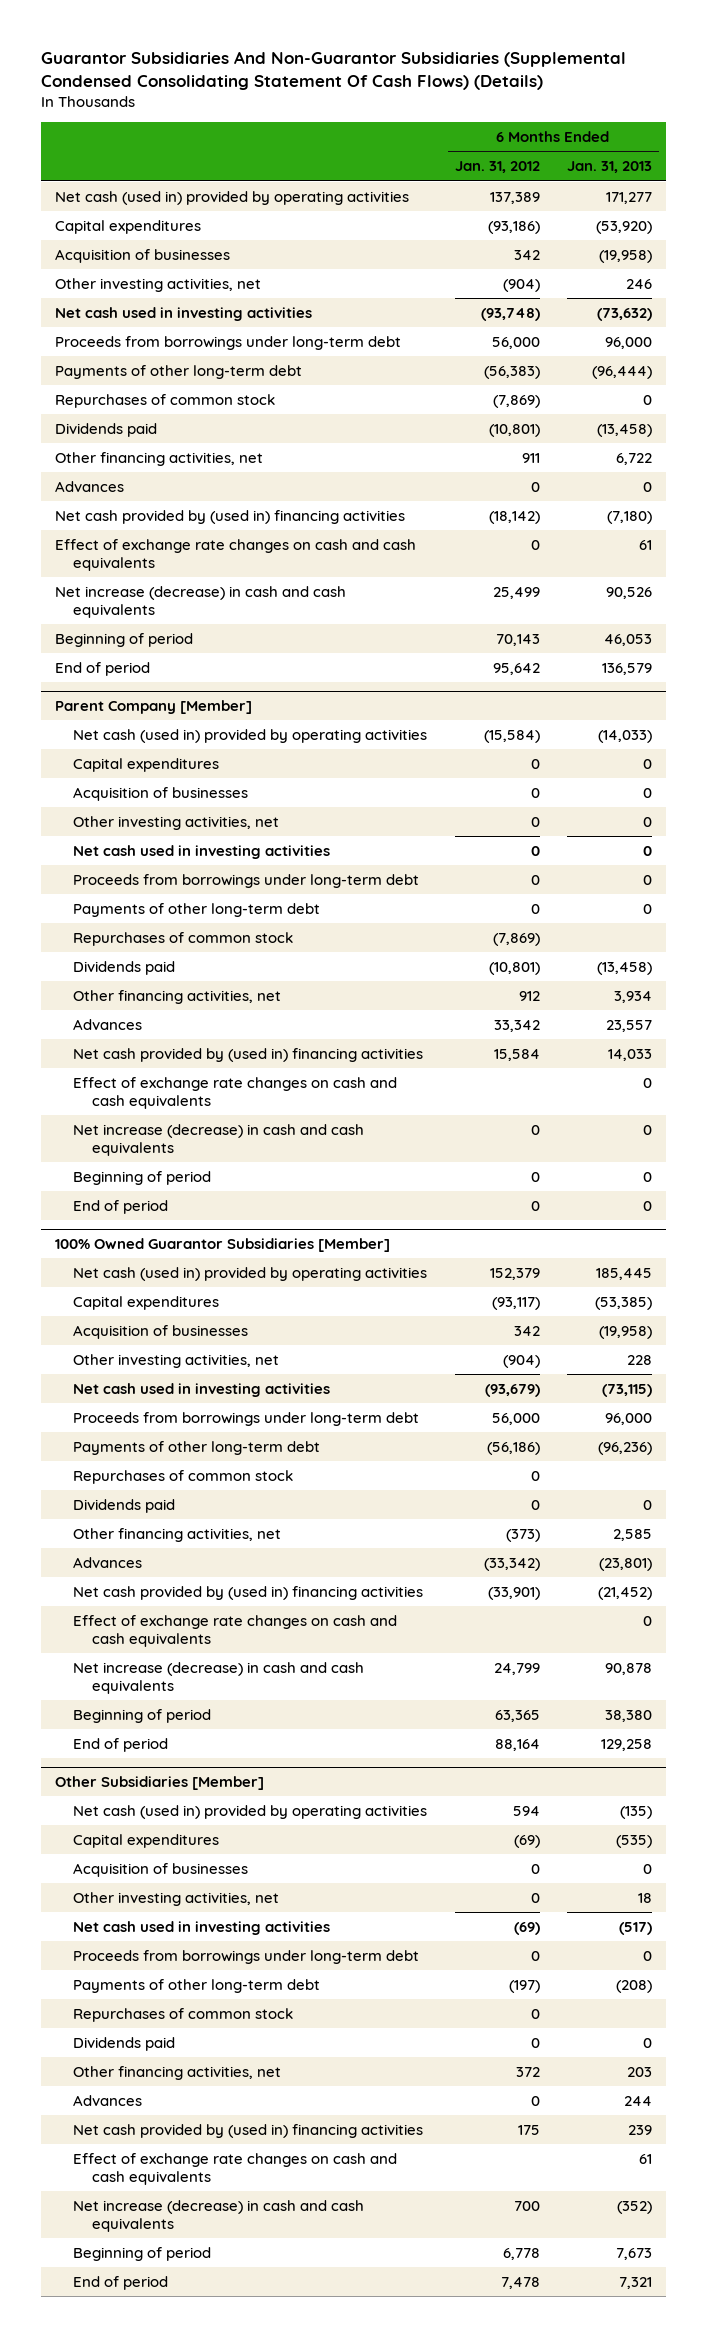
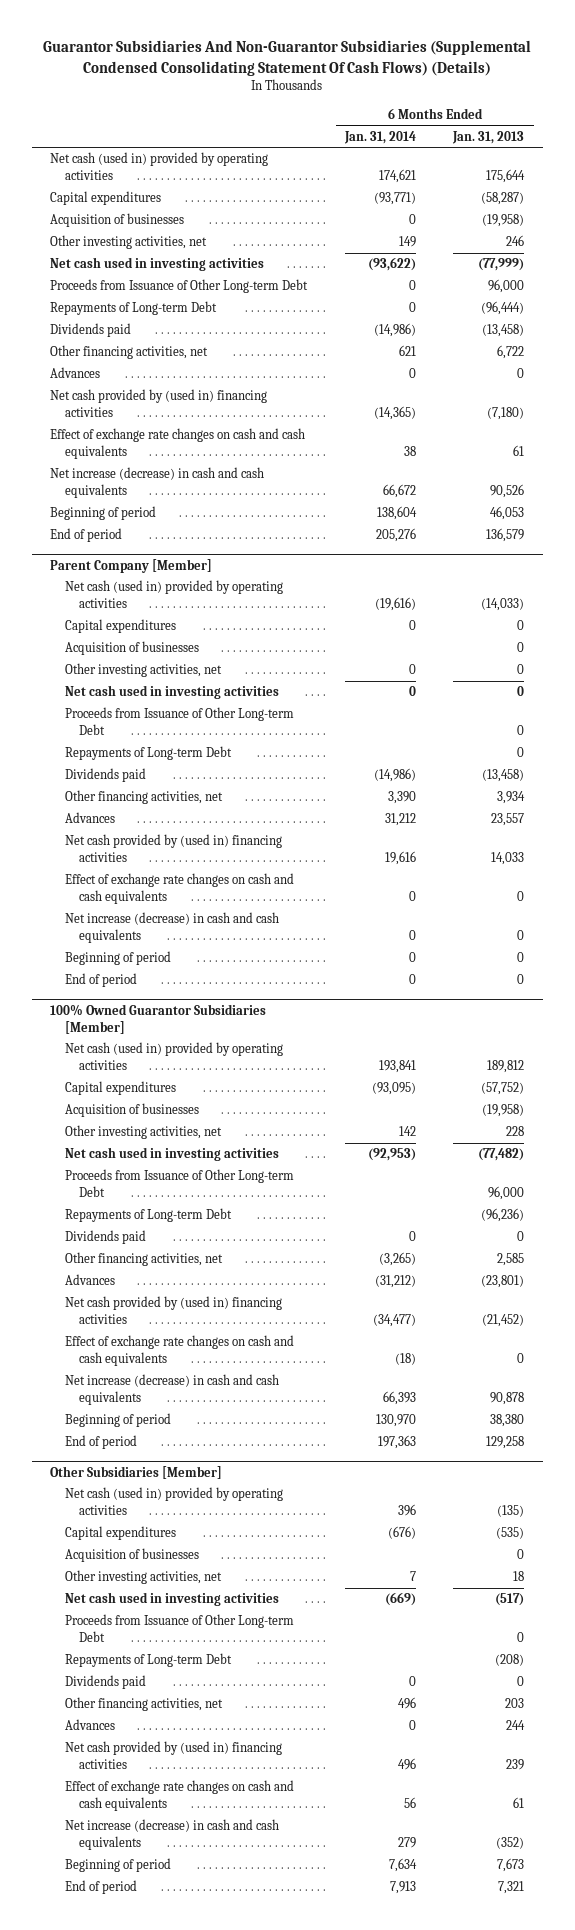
[454,161,540,174] Jan. 31, 2012 -> none
none -> [343,130,416,144] Jan. 31, 2014
[606,191,653,204] 171,277 -> [486,169,526,184] 175,644
[596,220,653,234] (53,920) -> [481,192,525,206] (58,287)
[55,393,276,408] Repurchases of common stock -> none
[597,307,653,321] (73,632) -> [478,258,525,272] (77,999)
[55,335,402,350] Proceeds from borrowings under long-term debt -> [50,279,309,294] Proceeds from Issuance of Other Long-term Debt
[55,364,303,379] Payments of other long-term debt -> [50,301,218,316] Repayments of Long-term Debt
[73,931,294,946] Repurchases of common stock -> none
[73,873,420,888] Proceeds from borrowings under long-term debt -> [64,707,294,736] Proceeds from Issuance of Other Long-term Debt
[73,902,321,917] Payments of other long-term debt -> [64,746,232,761] Repayments of Long-term Debt
[596,1267,653,1280] 185,445 -> [487,1060,525,1074] 189,812
[595,1296,653,1310] (53,385) -> [481,1082,525,1096] (57,752)
[73,1469,294,1484] Repurchases of common stock -> none
[602,1383,653,1397] (73,115) -> [478,1148,525,1162] (77,482)
[73,1411,420,1426] Proceeds from borrowings under long-term debt -> [64,1169,294,1198] Proceeds from Issuance of Other Long-term Debt
[73,1440,321,1455] Payments of other long-term debt -> [64,1208,232,1223] Repayments of Long-term Debt
[73,2007,294,2022] Repurchases of common stock -> none
[73,1949,420,1964] Proceeds from borrowings under long-term debt -> [64,1614,294,1643] Proceeds from Issuance of Other Long-term Debt
[73,1978,321,1993] Payments of other long-term debt -> [64,1653,232,1668] Repayments of Long-term Debt

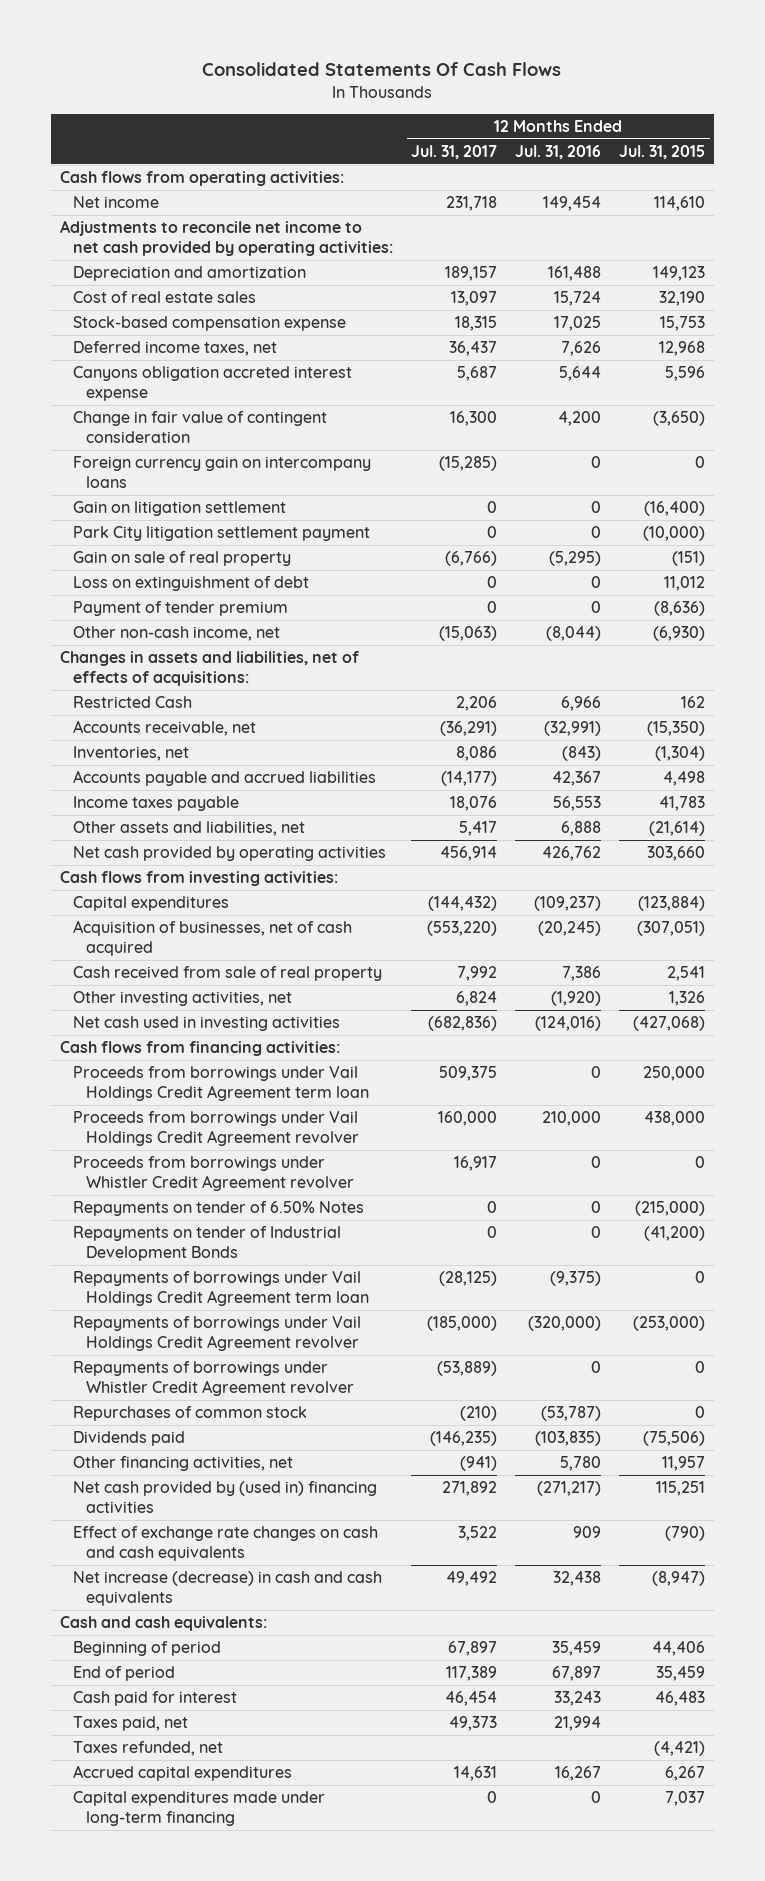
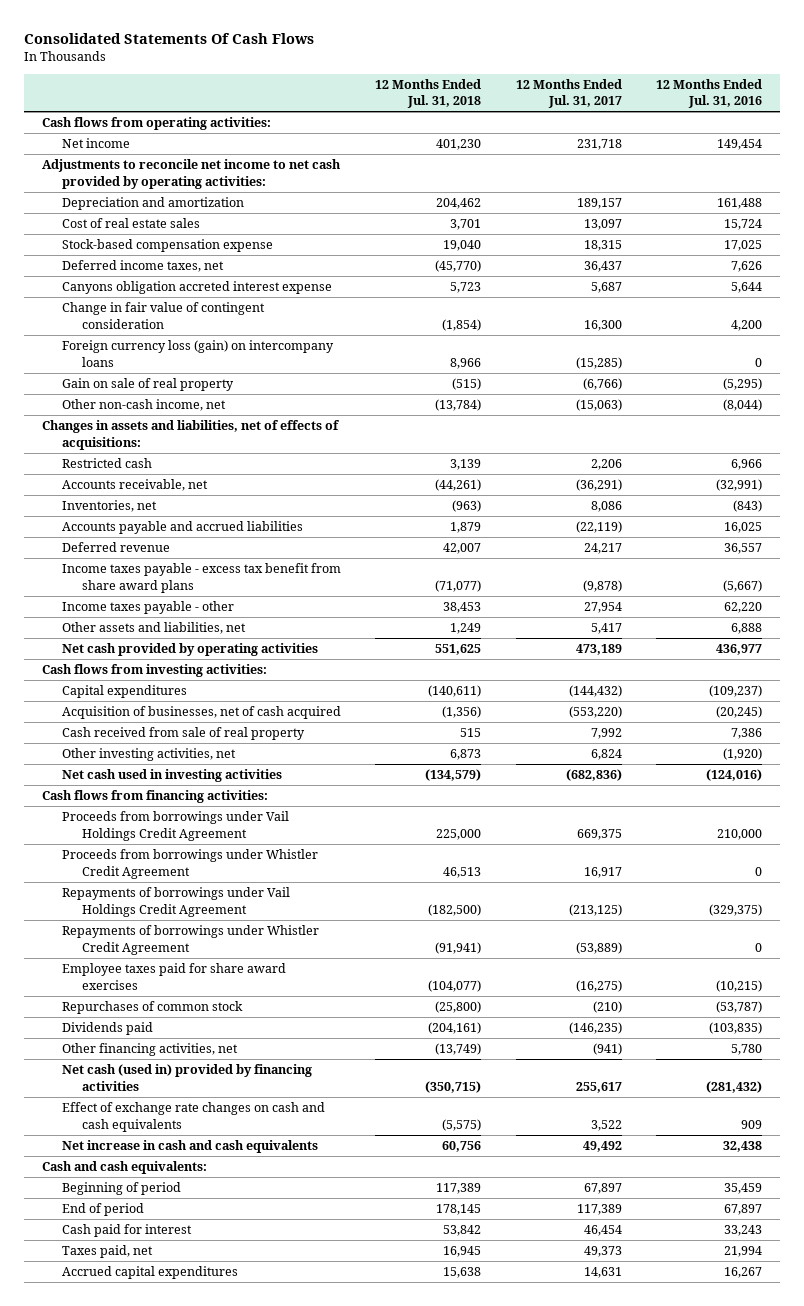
[619,144,706,159] Jul. 31, 2015 -> none
none -> [375,78,482,109] 12 Months Ended Jul. 31, 2018
[73,501,287,517] Gain on litigation settlement -> none
[73,526,371,542] Park City litigation settlement payment -> none
[73,456,372,488] Foreign currency gain on intercompany loans -> [61,340,334,367] Foreign currency loss (gain) on intercompany loans
[73,576,310,592] Loss on extinguishment of debt -> none
[73,601,289,617] Payment of tender premium -> none
[73,696,193,709] Restricted Cash -> [61,458,152,469] Restricted cash
[441,771,498,787] (14,177) -> [575,521,622,534] (22,119)
[552,771,602,787] 42,367 -> [724,522,763,534] 16,025
none -> [61,542,170,553] Deferred revenue
none -> [61,563,341,593] Income taxes payable - excess tax benefit from share award plans
[73,796,240,812] Income taxes payable -> [61,601,234,615] Income taxes payable - other
[450,796,498,812] 18,076 -> [583,602,622,614] 27,954
[553,796,602,812] 56,553 -> [724,602,763,614] 62,220
[440,846,498,862] 456,914 -> [575,644,622,656] 473,189
[542,846,602,862] 426,762 -> [716,644,763,656] 436,977
[73,1111,360,1146] Proceeds from borrowings under Vail Holdings Credit Agreement revolver -> none
[73,1201,365,1217] Repayments on tender of 6.50% Notes -> none
[73,1226,342,1261] Repayments on tender of Industrial Development Bonds -> none
[73,1316,362,1351] Repayments of borrowings under Vail Holdings Credit Agreement revolver -> none
[73,1066,370,1101] Proceeds from borrowings under Vail Holdings Credit Agreement term loan -> [61,811,289,841] Proceeds from borrowings under Vail Holdings Credit Agreement
[439,1066,498,1082] 509,375 -> [576,828,622,840] 669,375
[591,1066,602,1079] 0 -> [717,828,763,840] 210,000
[73,1156,355,1191] Proceeds from borrowings under Whistler Credit Agreement revolver -> [61,849,318,879] Proceeds from borrowings under Whistler Credit Agreement
[73,1271,370,1306] Repayments of borrowings under Vail Holdings Credit Agreement term loan -> [61,887,290,917] Repayments of borrowings under Vail Holdings Credit Agreement
[439,1271,498,1287] (28,125) -> [568,903,622,916] (213,125)
[550,1271,602,1287] (9,375) -> [709,903,763,916] (329,375)
[73,1361,355,1396] Repayments of borrowings under Whistler Credit Agreement revolver -> [61,925,319,955] Repayments of borrowings under Whistler Credit Agreement
none -> [61,963,286,990] Employee taxes paid for share award exercises
[73,1481,378,1513] Net cash provided by (used in) financing activities -> [61,1064,312,1091] Net cash (used in) provided by financing activities
[442,1481,498,1497] 271,892 -> [575,1081,622,1093] 255,617
[537,1481,602,1497] (271,217) -> [706,1080,763,1093] (281,432)
[73,1571,383,1606] Net increase (decrease) in cash and cash equivalents -> [61,1140,318,1154] Net increase in cash and cash equivalents
[73,1741,224,1757] Taxes refunded, net -> none
[73,1791,326,1826] Capital expenditures made under long-term financing -> none

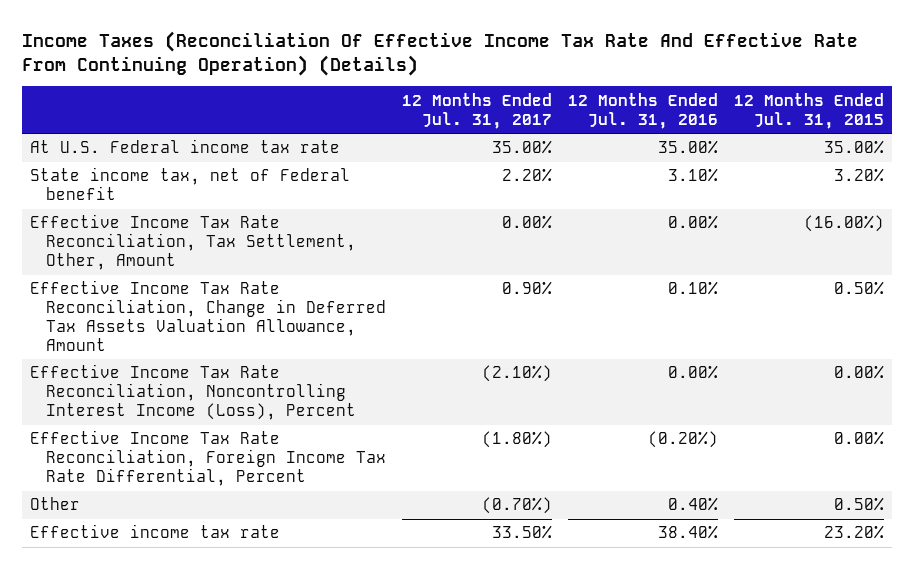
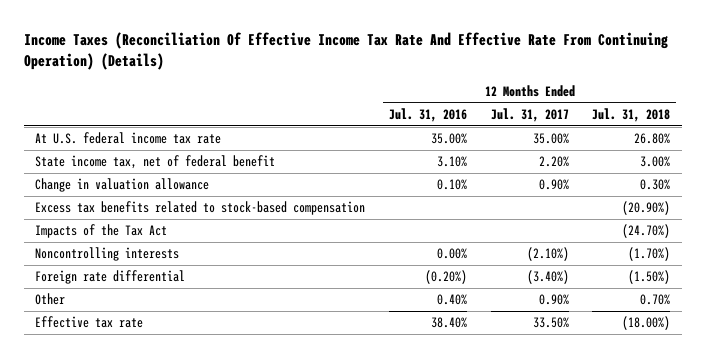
[733,92,884,129] 12 Months Ended Jul. 31, 2015 -> none
none -> [592,108,671,123] Jul. 31, 2018
[30,214,357,271] Effective Income Tax Rate Reconciliation, Tax Settlement, Other, Amount -> none
[30,139,341,154] At U.S. Federal income tax rate -> [35,132,222,145] At U.S. federal income tax rate
[30,167,351,201] State income tax, net of Federal benefit -> [35,155,276,170] State income tax, net of federal benefit
[30,280,387,351] Effective Income Tax Rate Reconciliation, Change in Deferred Tax Assets Valuation Allowance, Amount -> [35,178,210,193] Change in valuation allowance
none -> [35,201,366,216] Excess tax benefits related to stock-based compensation
none -> [35,224,168,239] Impacts of the Tax Act
[30,364,357,421] Effective Income Tax Rate Reconciliation, Noncontrolling Interest Income (Loss), Percent -> [35,247,180,262] Noncontrolling interests
[30,430,387,487] Effective Income Tax Rate Reconciliation, Foreign Income Tax Rate Differential, Percent -> [35,270,186,285] Foreign rate differential
[481,431,552,449] (1.80%) -> [526,270,569,285] (3.40%)
[481,497,552,515] (0.70%) -> [538,294,569,306] 0.90%
[30,524,281,539] Effective income tax rate -> [35,316,144,329] Effective tax rate

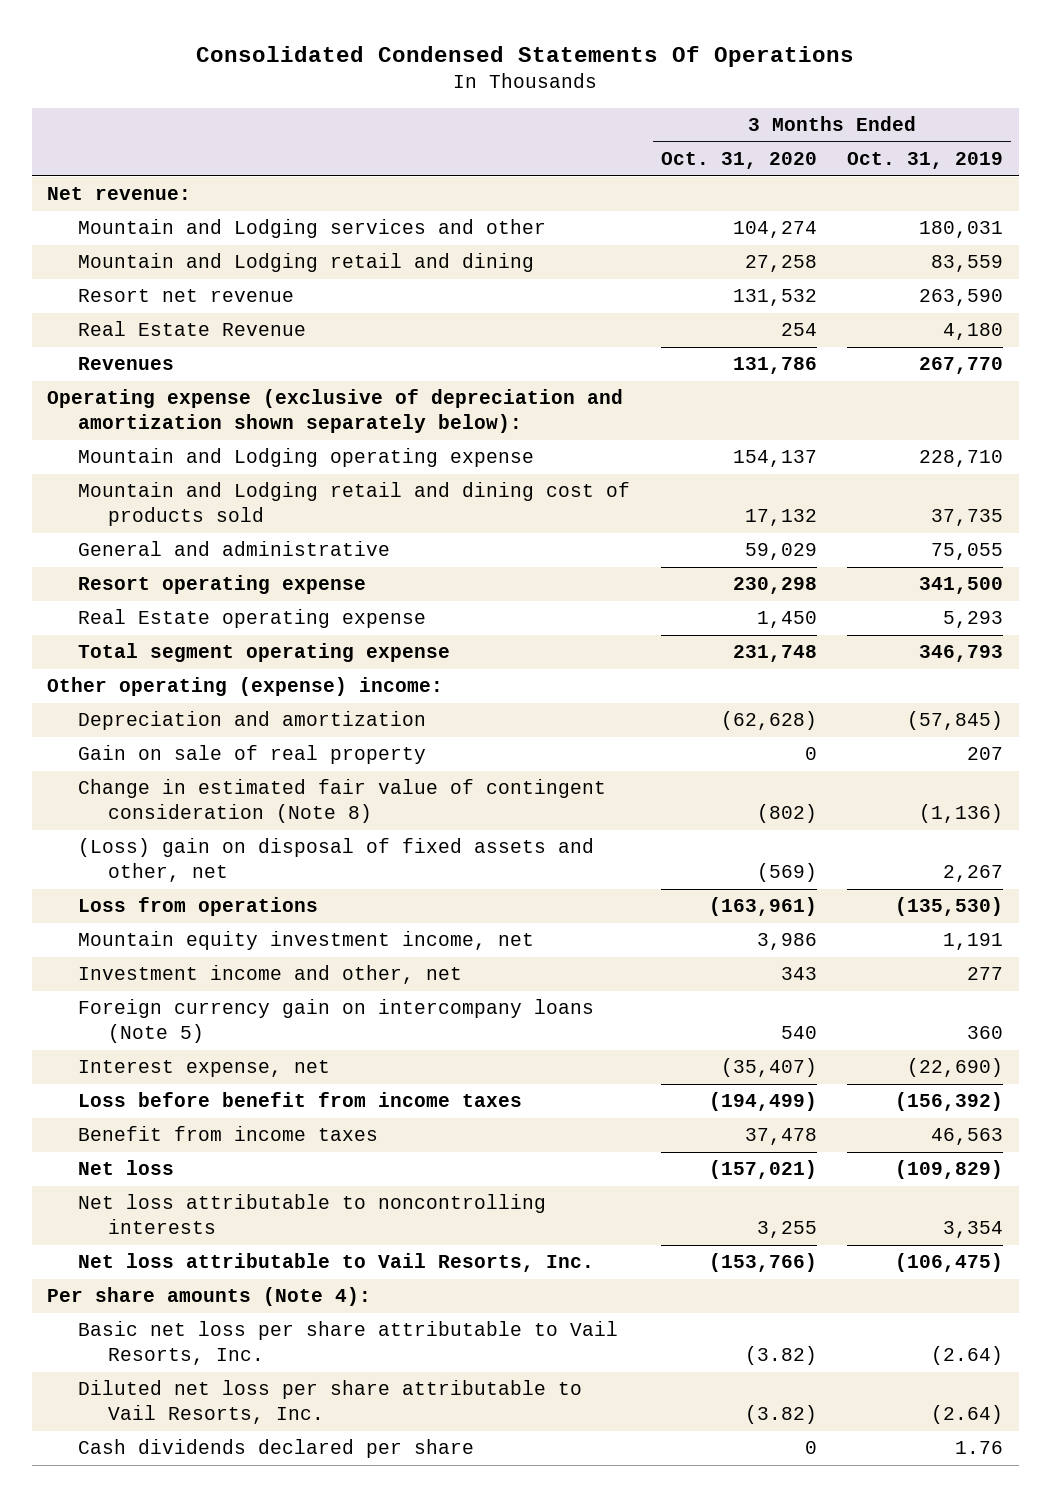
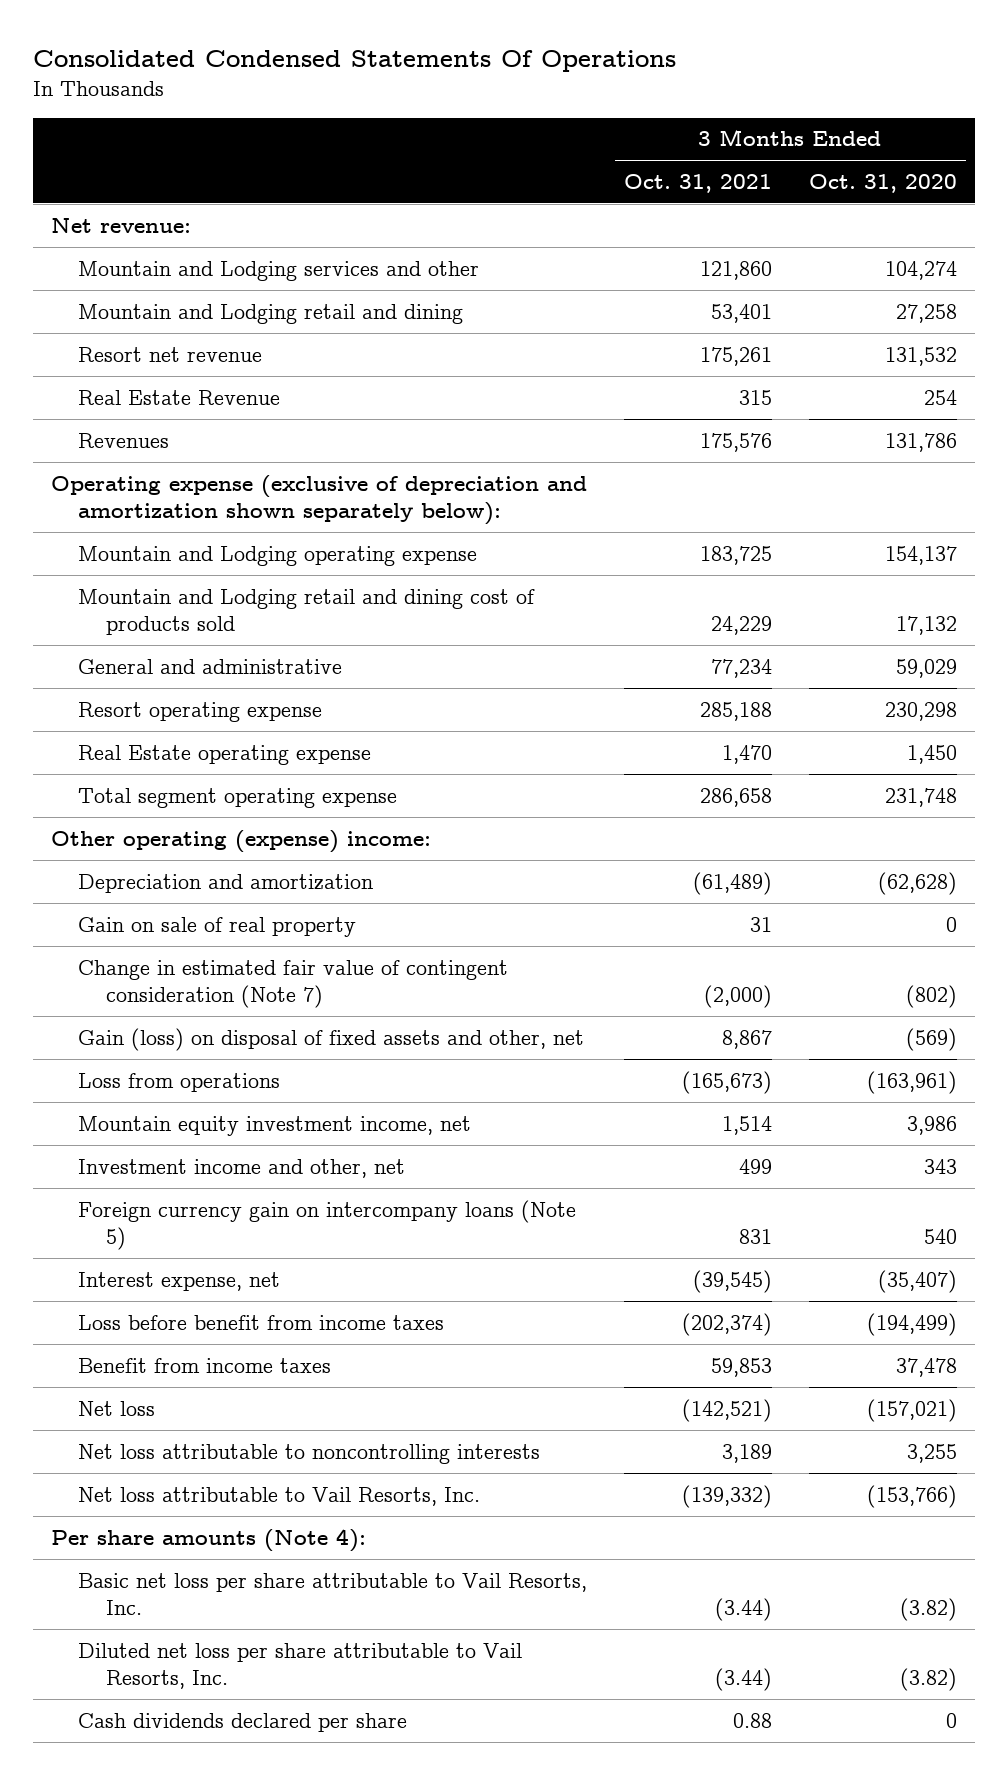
[847,152,1004,170] Oct. 31, 2019 -> none
none -> [624,174,773,194] Oct. 31, 2021
[77,779,606,824] Change in estimated fair value of contingent consideration (Note 8) -> [78,959,509,1009] Change in estimated fair value of contingent consideration (Note 7)
[77,838,594,883] (Loss) gain on disposal of fixed assets and other, net -> [78,1027,585,1051] Gain (loss) on disposal of fixed assets and other, net

